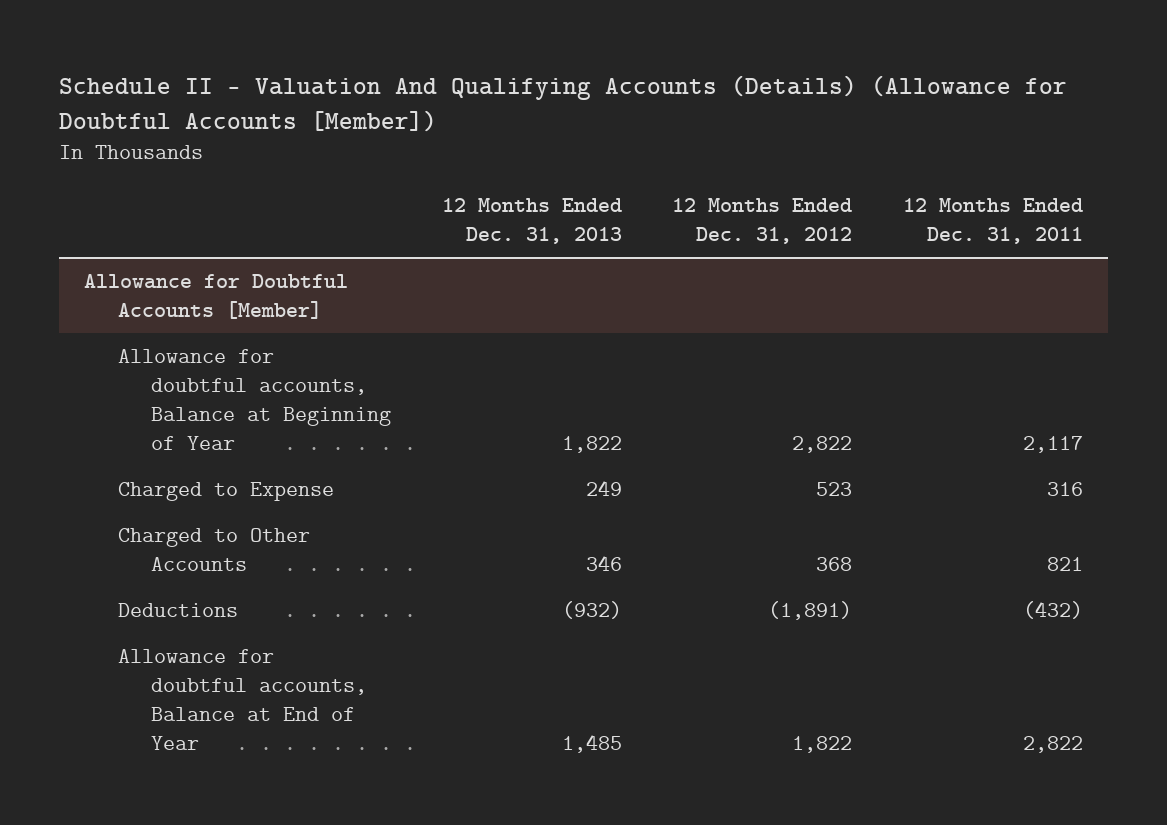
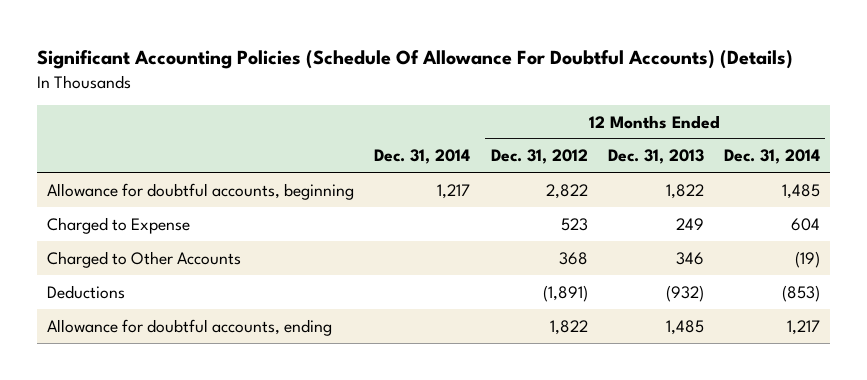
[58,74,1067,132] Schedule II - Valuation And Qualifying Accounts (Details) (Allowance for Doubtful Accounts [Member]) -> [36,49,793,69] Significant Accounting Policies (Schedule Of Allowance For Doubtful Accounts) (Details)
[902,197,1083,245] 12 Months Ended Dec. 31, 2011 -> none
none -> [374,149,471,165] Dec. 31, 2014
none -> [724,149,821,165] Dec. 31, 2014
[84,273,349,320] Allowance for Doubtful Accounts [Member] -> none
[117,348,392,451] Allowance for doubtful accounts, Balance at Beginning of Year -> [46,182,354,200] Allowance for doubtful accounts, beginning
[117,648,368,751] Allowance for doubtful accounts, Balance at End of Year -> [46,318,332,336] Allowance for doubtful accounts, ending

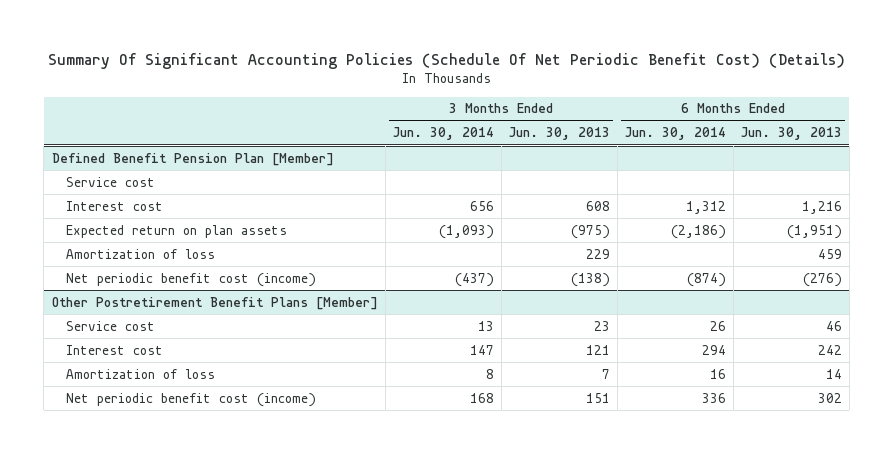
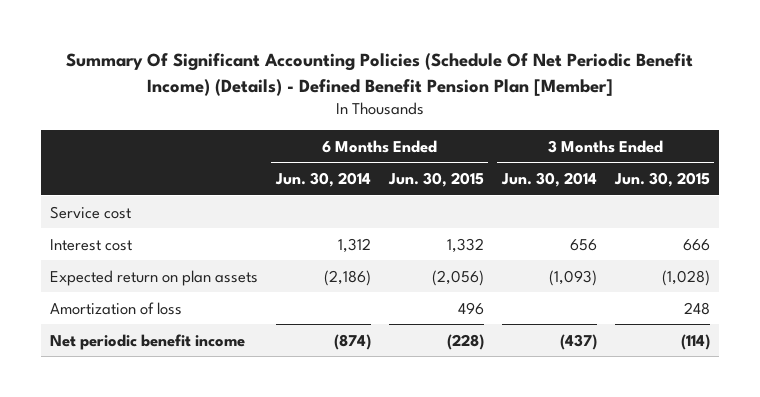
[47,52,845,69] Summary Of Significant Accounting Policies (Schedule Of Net Periodic Benefit Cost) (Details) -> [65,53,693,96] Summary Of Significant Accounting Policies (Schedule Of Net Periodic Benefit Income) (Details) - Defined Benefit Pension Plan [Member]
[508,127,610,141] Jun. 30, 2013 -> none
[740,127,842,141] Jun. 30, 2013 -> none
none -> [387,171,484,187] Jun. 30, 2015
none -> [613,171,710,187] Jun. 30, 2015
[51,152,334,166] Defined Benefit Pension Plan [Member] -> none
[51,296,378,310] Other Postretirement Benefit Plans [Member] -> none
[66,320,156,331] Service cost -> none
[66,344,164,355] Interest cost -> none
[66,368,216,379] Amortization of loss -> none
[66,392,317,407] Net periodic benefit cost (income) -> none
[66,272,317,287] Net periodic benefit cost (income) -> [50,333,246,350] Net periodic benefit income

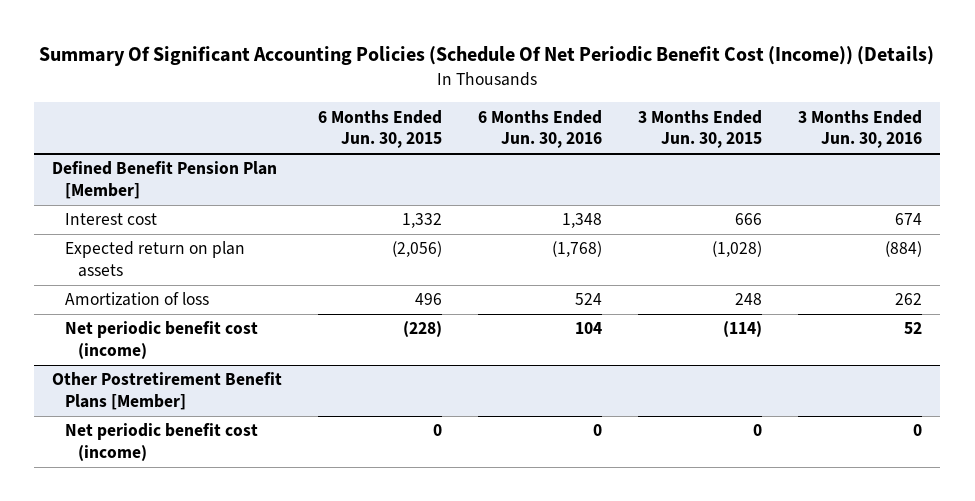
[65,53,693,96] Summary Of Significant Accounting Policies (Schedule Of Net Periodic Benefit Income) (Details) - Defined Benefit Pension Plan [Member] -> [39,46,935,67] Summary Of Significant Accounting Policies (Schedule Of Net Periodic Benefit Cost (Income)) (Details)
[274,171,371,187] Jun. 30, 2014 -> none
[500,171,597,187] Jun. 30, 2014 -> none
none -> [478,109,603,149] 6 Months Ended Jun. 30, 2016
none -> [798,109,923,149] 3 Months Ended Jun. 30, 2016
[50,205,132,219] Service cost -> none
none -> [52,161,278,200] Defined Benefit Pension Plan [Member]
[50,333,246,350] Net periodic benefit income -> [65,321,259,360] Net periodic benefit cost (income)
none -> [52,372,283,411] Other Postretirement Benefit Plans [Member]
none -> [65,423,259,462] Net periodic benefit cost (income)

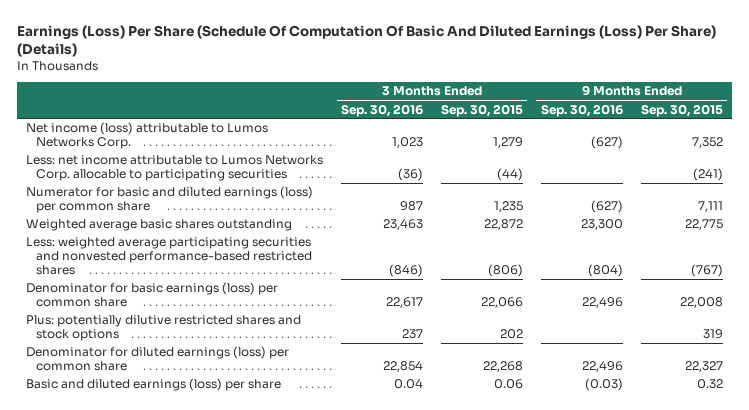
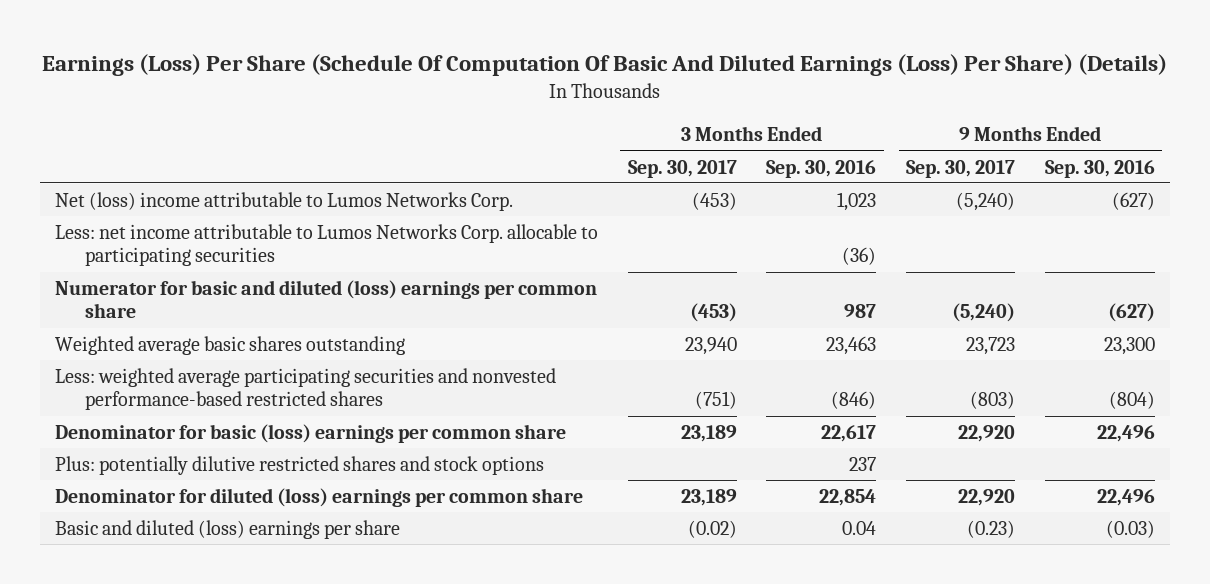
[440,103,523,117] Sep. 30, 2015 -> none
[640,103,723,117] Sep. 30, 2015 -> none
none -> [627,159,737,178] Sep. 30, 2017
none -> [906,159,1016,178] Sep. 30, 2017
[26,122,269,150] Net income (loss) attributable to Lumos Networks Corp. -> [54,191,513,211] Net (loss) income attributable to Lumos Networks Corp.
[26,186,314,214] Numerator for basic and diluted earnings (loss) per common share -> [54,279,597,319] Numerator for basic and diluted (loss) earnings per common share
[26,282,279,308] Denominator for basic earnings (loss) per common share -> [54,423,566,443] Denominator for basic (loss) earnings per common share
[26,346,290,372] Denominator for diluted earnings (loss) per common share -> [54,487,583,507] Denominator for diluted (loss) earnings per common share
[26,378,282,392] Basic and diluted earnings (loss) per share -> [54,519,400,539] Basic and diluted (loss) earnings per share

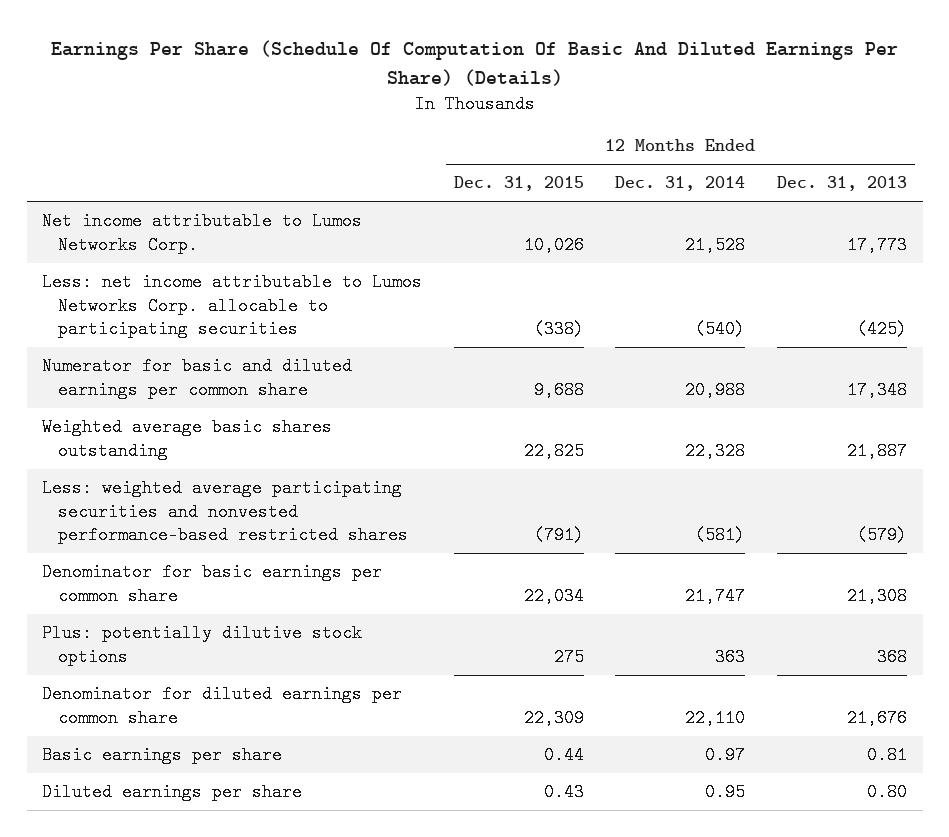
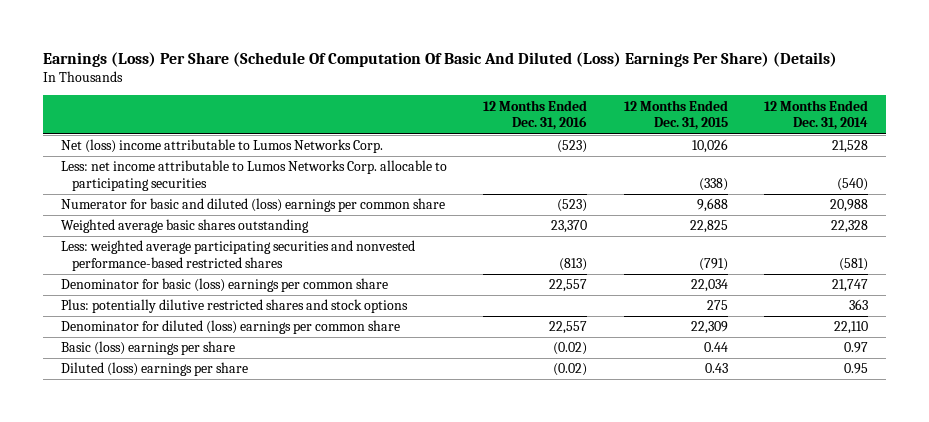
[50,40,898,86] Earnings Per Share (Schedule Of Computation Of Basic And Diluted Earnings Per Share) (Details) -> [42,51,837,67] Earnings (Loss) Per Share (Schedule Of Computation Of Basic And Diluted (Loss) Earnings Per Share) (Details)
[777,176,908,192] Dec. 31, 2013 -> none
none -> [483,99,588,131] 12 Months Ended Dec. 31, 2016
[42,212,363,254] Net income attributable to Lumos Networks Corp. -> [60,139,383,154] Net (loss) income attributable to Lumos Networks Corp.
[42,357,353,399] Numerator for basic and diluted earnings per common share -> [60,198,445,213] Numerator for basic and diluted (loss) earnings per common share
[42,563,383,605] Denominator for basic earnings per common share -> [60,278,388,293] Denominator for basic (loss) earnings per common share
[42,624,363,666] Plus: potentially dilutive stock options -> [60,299,408,314] Plus: potentially dilutive restricted shares and stock options
[42,685,403,727] Denominator for diluted earnings per common share -> [60,320,400,335] Denominator for diluted (loss) earnings per common share
[42,746,283,765] Basic earnings per share -> [60,341,235,356] Basic (loss) earnings per share
[42,783,303,802] Diluted earnings per share -> [60,362,248,377] Diluted (loss) earnings per share

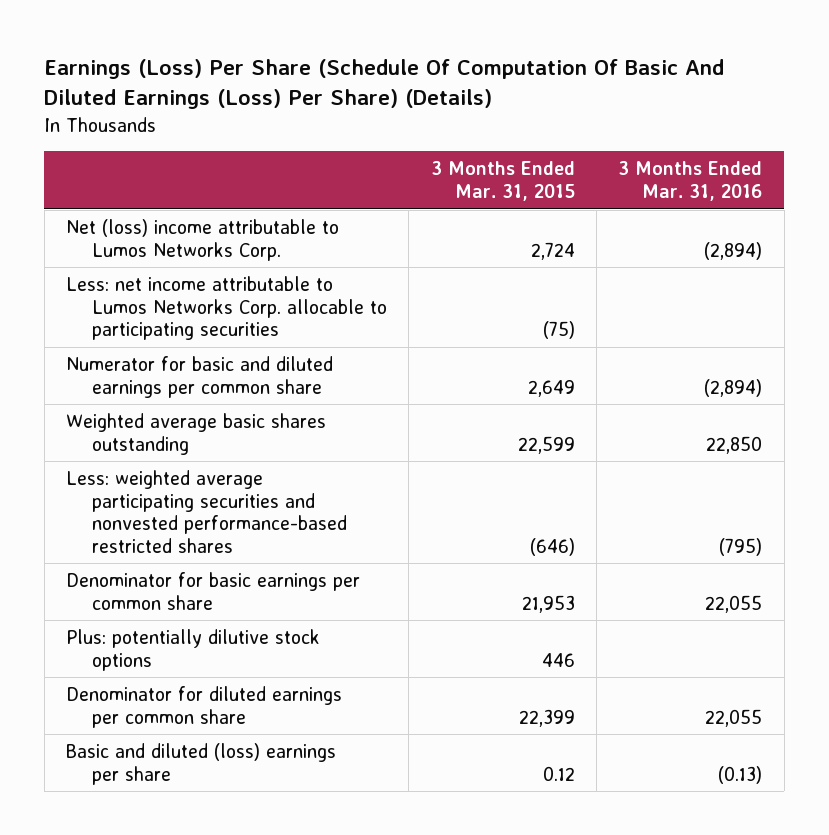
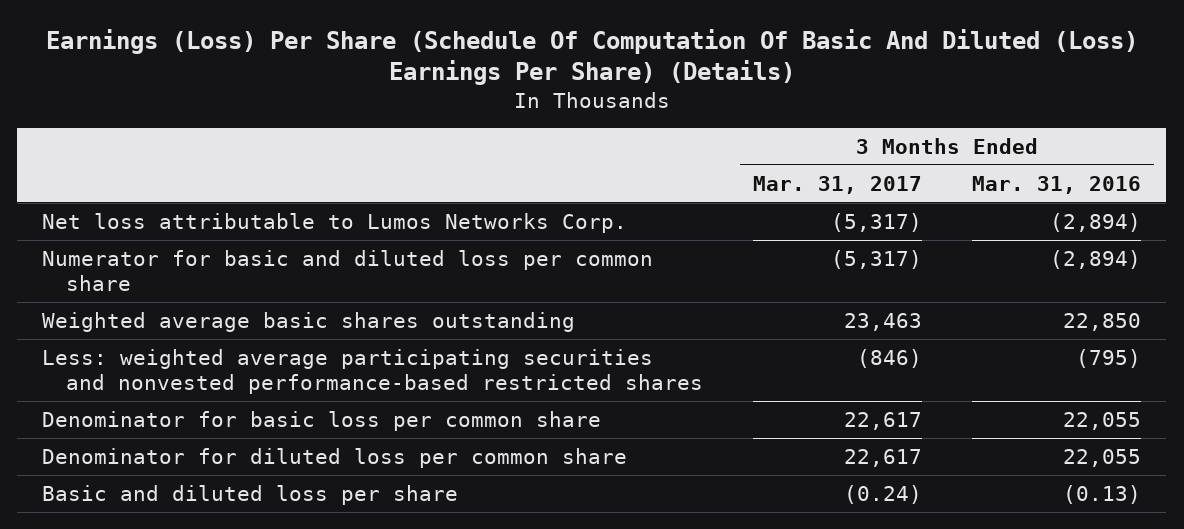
[44,58,725,110] Earnings (Loss) Per Share (Schedule Of Computation Of Basic And Diluted Earnings (Loss) Per Share) (Details) -> [45,28,1138,86] Earnings (Loss) Per Share (Schedule Of Computation Of Basic And Diluted (Loss) Earnings Per Share) (Details)
[430,161,575,201] 3 Months Ended Mar. 31, 2015 -> none
none -> [752,175,922,194] Mar. 31, 2017
[66,275,387,341] Less: net income attributable to Lumos Networks Corp. allocable to participating securities -> none
[66,218,340,261] Net (loss) income attributable to Lumos Networks Corp. -> [42,212,628,233] Net loss attributable to Lumos Networks Corp.
[66,355,334,398] Numerator for basic and diluted earnings per common share -> [42,249,654,291] Numerator for basic and diluted loss per common share
[66,628,321,671] Plus: potentially dilutive stock options -> none
[66,571,361,610] Denominator for basic earnings per common share -> [42,410,602,431] Denominator for basic loss per common share
[66,685,343,728] Denominator for diluted earnings per common share -> [42,447,628,468] Denominator for diluted loss per common share
[66,742,337,785] Basic and diluted (loss) earnings per share -> [42,484,459,505] Basic and diluted loss per share

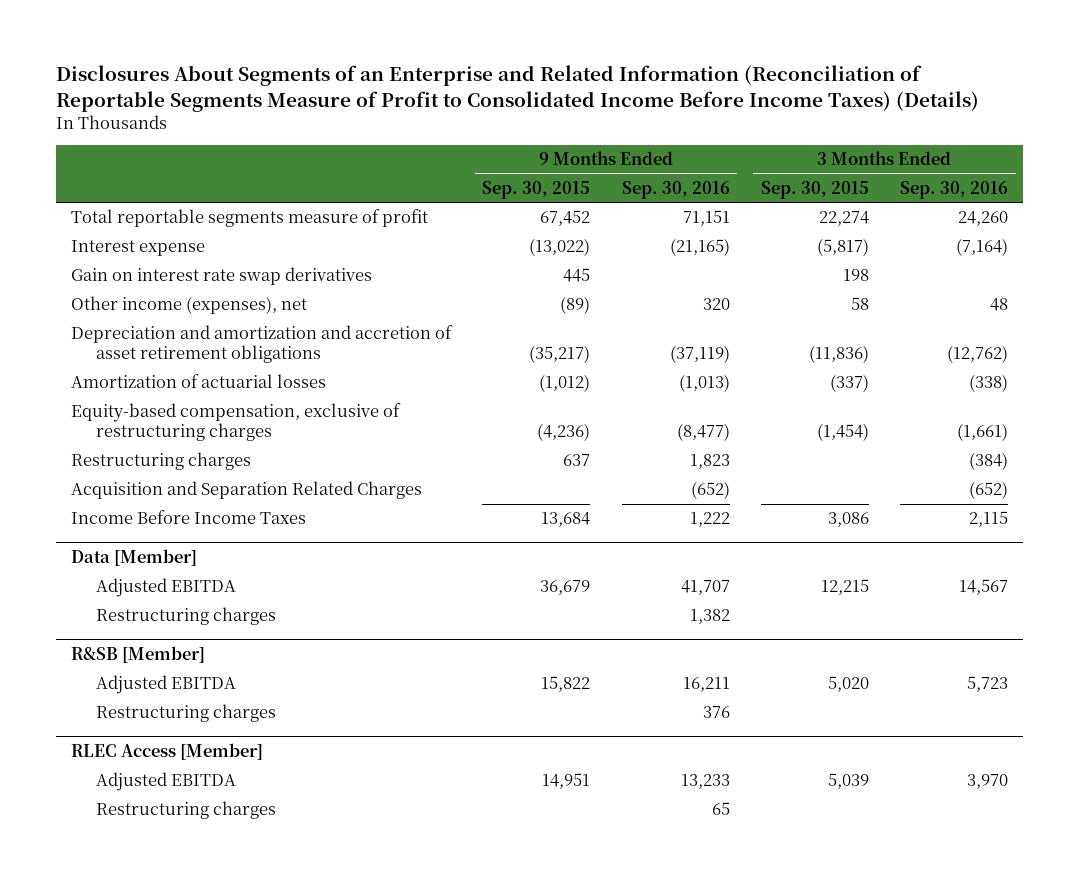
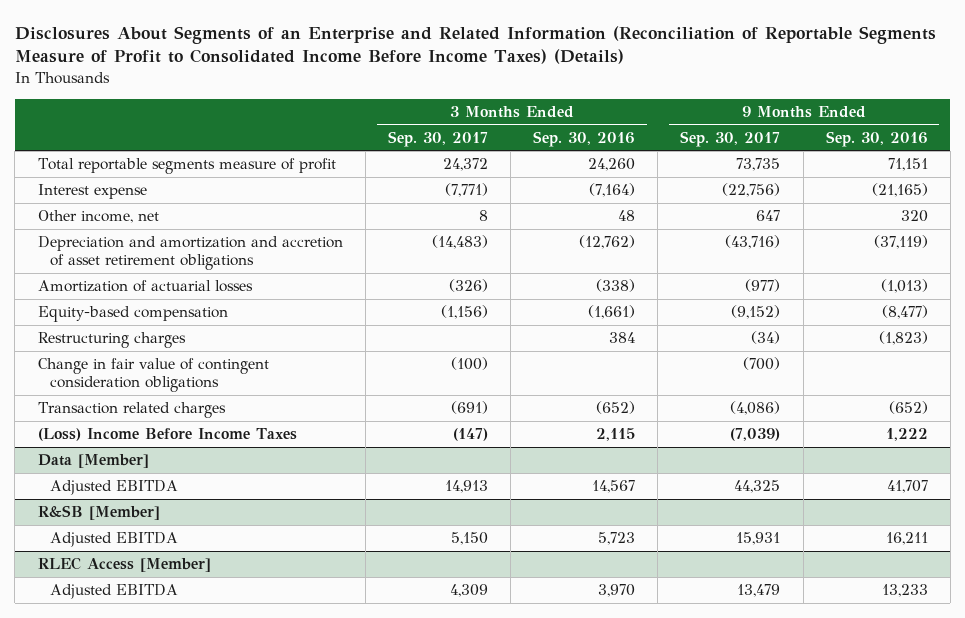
[482,180,591,199] Sep. 30, 2015 -> none
[760,180,869,199] Sep. 30, 2015 -> none
none -> [387,130,488,147] Sep. 30, 2017
none -> [680,130,781,147] Sep. 30, 2017
[71,267,373,286] Gain on interest rate swap derivatives -> none
[71,296,308,315] Other income (expenses), net -> [37,210,159,224] Other income, net
[71,403,402,442] Equity-based compensation, exclusive of restructuring charges -> [37,306,228,323] Equity-based compensation
[689,454,730,470] 1,823 -> [878,331,928,346] (1,823)
[968,452,1008,471] (384) -> [609,332,636,344] 384
none -> [37,358,269,393] Change in fair value of contingent consideration obligations
[71,481,423,500] Acquisition and Separation Related Charges -> [37,402,226,419] Transaction related charges
[71,510,307,525] Income Before Income Taxes -> [37,428,297,442] (Loss) Income Before Income Taxes
[96,607,277,626] Restructuring charges -> none
[96,704,277,723] Restructuring charges -> none
[96,801,277,820] Restructuring charges -> none

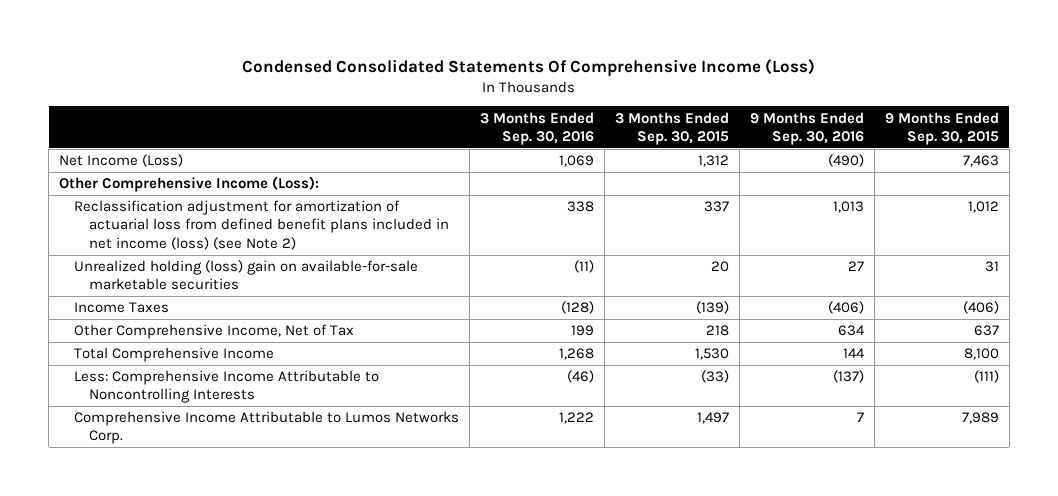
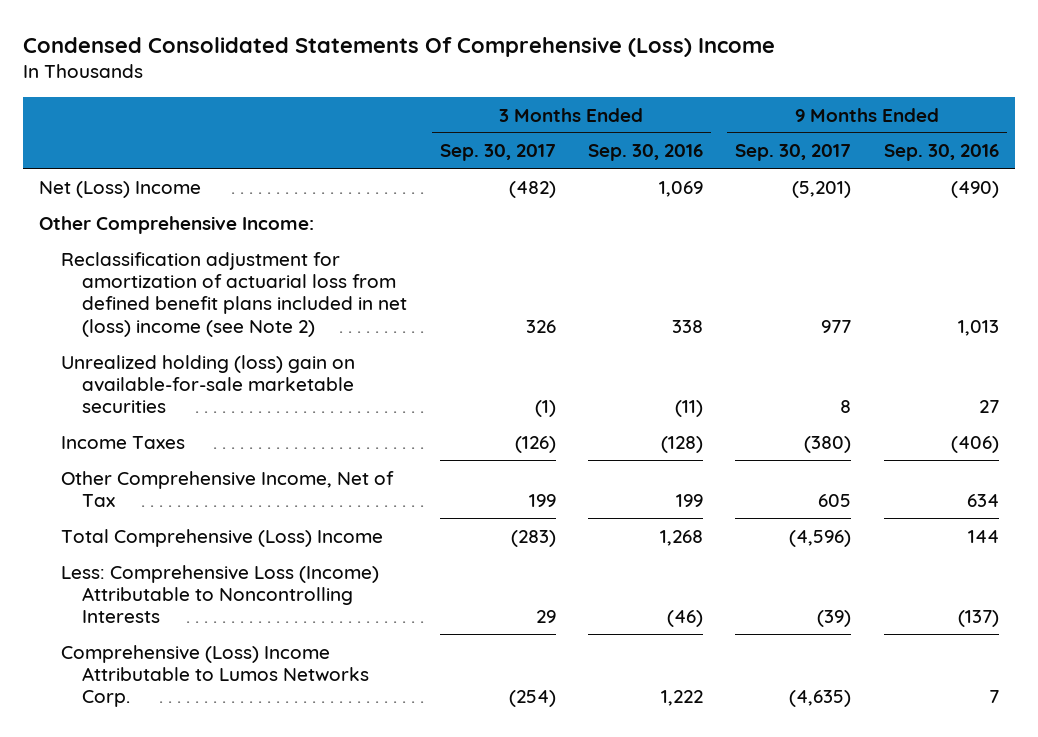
[242,58,816,77] Condensed Consolidated Statements Of Comprehensive Income (Loss) -> [23,36,776,57] Condensed Consolidated Statements Of Comprehensive (Loss) Income
[615,111,730,145] 3 Months Ended Sep. 30, 2015 -> none
[884,111,999,145] 9 Months Ended Sep. 30, 2015 -> none
none -> [439,144,556,162] Sep. 30, 2017
none -> [735,144,852,162] Sep. 30, 2017
[59,154,184,168] Net Income (Loss) -> [39,180,202,198] Net (Loss) Income
[59,176,320,193] Other Comprehensive Income (Loss): -> [39,215,315,234] Other Comprehensive Income:
[74,200,449,250] Reclassification adjustment for amortization of actuarial loss from defined benefit plans included in net income (loss) (see Note 2) -> [60,251,408,337] Reclassification adjustment for amortization of actuarial loss from defined benefit plans included in net (loss) income (see Note 2)
[74,347,275,363] Total Comprehensive Income -> [60,528,383,547] Total Comprehensive (Loss) Income
[74,370,380,404] Less: Comprehensive Income Attributable to Noncontrolling Interests -> [60,564,379,624] Less: Comprehensive Loss (Income) Attributable to Noncontrolling Interests
[74,411,460,445] Comprehensive Income Attributable to Lumos Networks Corp. -> [60,644,370,708] Comprehensive (Loss) Income Attributable to Lumos Networks Corp.

